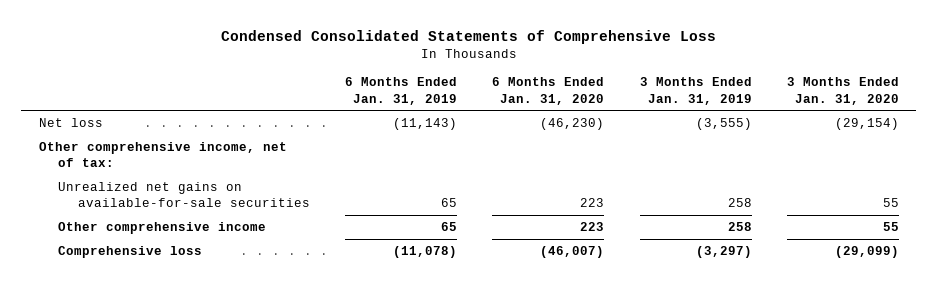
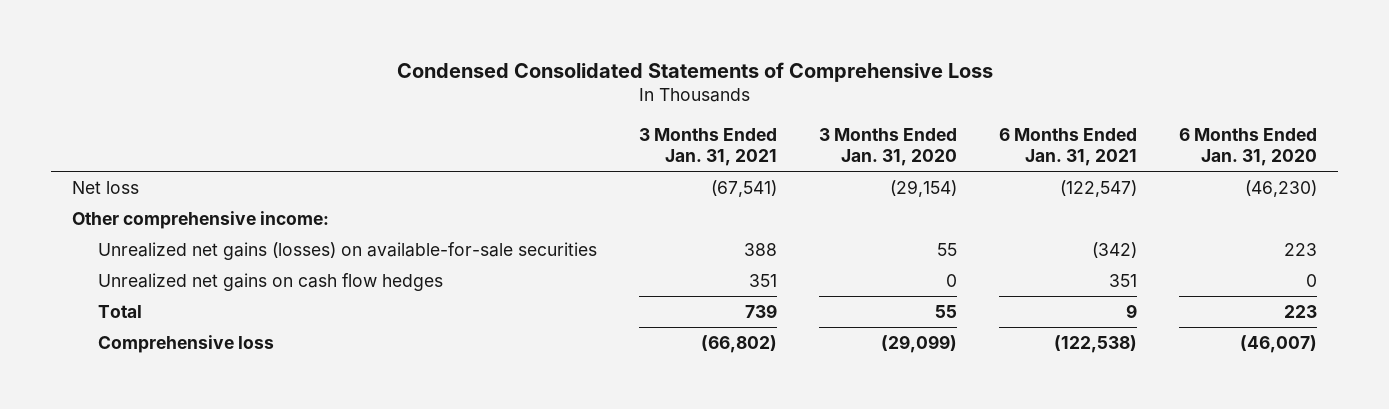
[345,77,458,105] 6 Months Ended Jan. 31, 2019 -> none
[639,77,752,105] 3 Months Ended Jan. 31, 2019 -> none
none -> [639,127,778,167] 3 Months Ended Jan. 31, 2021
none -> [999,127,1138,167] 6 Months Ended Jan. 31, 2021
[38,141,287,168] Other comprehensive income, net of tax: -> [71,211,329,230] Other comprehensive income:
[58,181,311,208] Unrealized net gains on available-for-sale securities -> [98,242,598,261] Unrealized net gains (losses) on available-for-sale securities
none -> [98,273,444,292] Unrealized net gains on cash flow hedges
[58,221,267,234] Other comprehensive income -> [98,305,143,319] Total

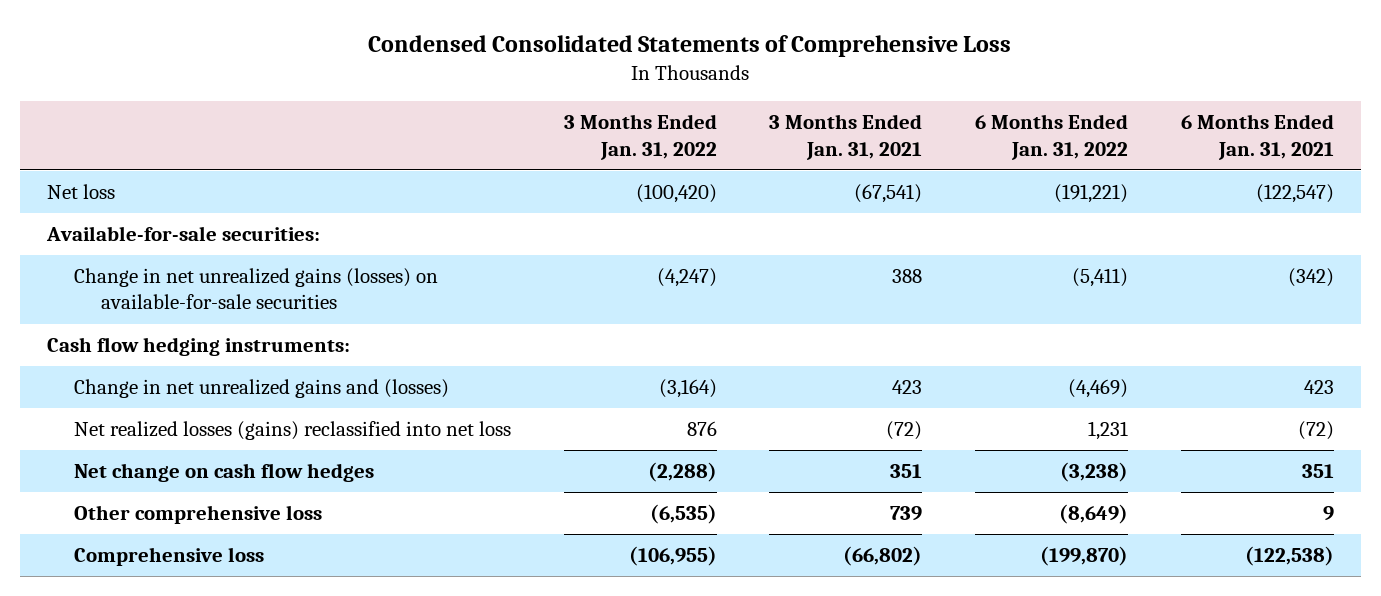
[819,127,958,167] 3 Months Ended Jan. 31, 2020 -> none
[1179,127,1318,167] 6 Months Ended Jan. 31, 2020 -> none
none -> [563,114,717,160] 3 Months Ended Jan. 31, 2022
none -> [975,114,1129,160] 6 Months Ended Jan. 31, 2022
[71,211,329,230] Other comprehensive income: -> [45,226,320,242] Available-for-sale securities:
[98,242,598,261] Unrealized net gains (losses) on available-for-sale securities -> [73,268,438,310] Change in net unrealized gains (losses) on available-for-sale securities
none -> [46,337,350,357] Cash flow hedging instruments:
none -> [73,379,449,399] Change in net unrealized gains and (losses)
none -> [73,421,511,441] Net realized losses (gains) reclassified into net loss
[98,273,444,292] Unrealized net gains on cash flow hedges -> [73,463,374,483] Net change on cash flow hedges
[98,305,143,319] Total -> [73,505,322,525] Other comprehensive loss

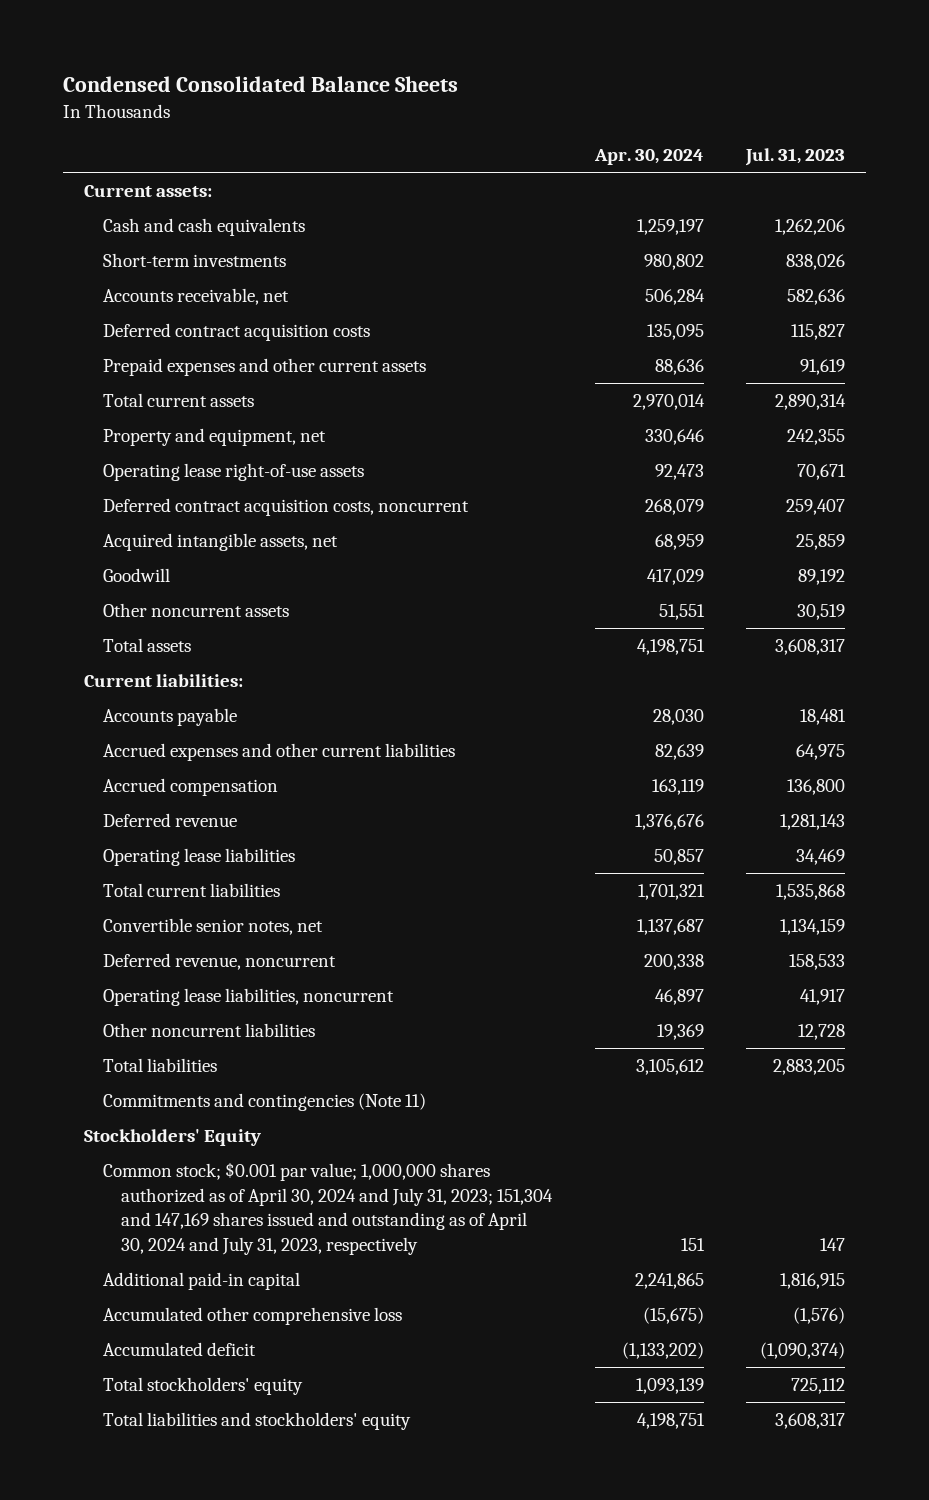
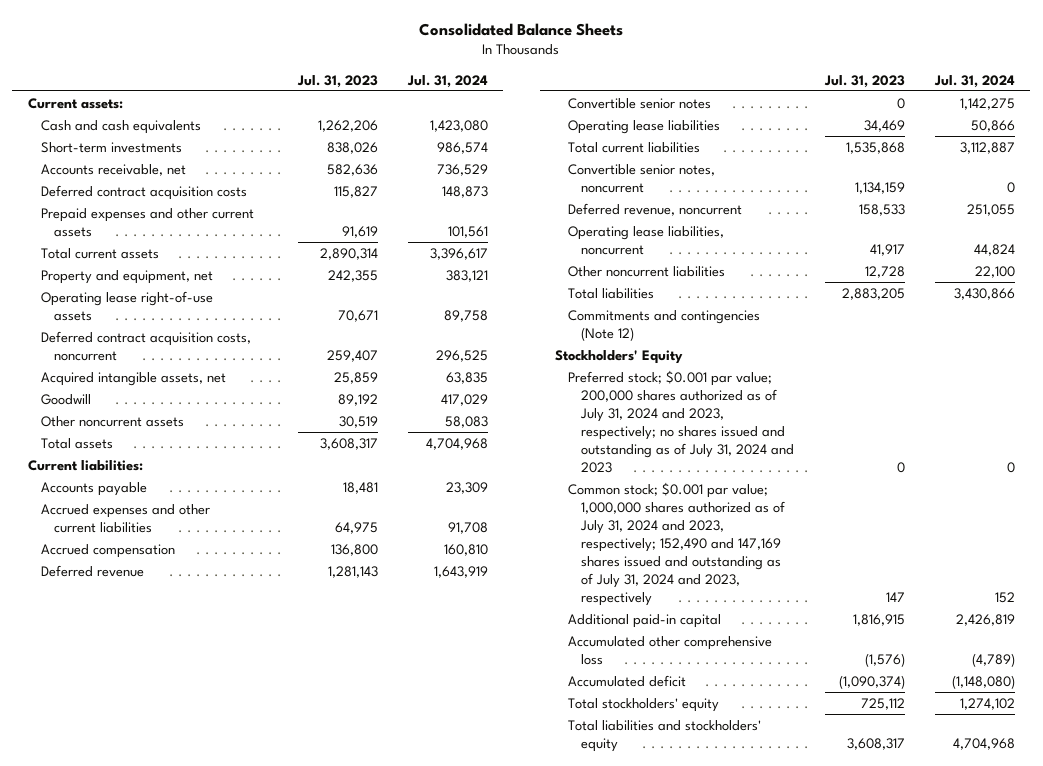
[62,76,458,93] Condensed Consolidated Balance Sheets -> [419,22,624,36] Consolidated Balance Sheets
[593,149,704,166] Apr. 30, 2024 -> none
none -> [407,74,489,88] Jul. 31, 2024
none -> [568,97,712,109] Convertible senior notes
[102,918,323,936] Convertible senior notes, net -> [568,163,716,193] Convertible senior notes, noncurrent
[102,1093,426,1112] Commitments and contingencies (Note 11) -> [568,309,761,341] Commitments and contingencies (Note 12)
none -> [568,369,795,473] Preferred stock; $0.001 par value; 200,000 shares authorized as of July 31, 2024 and 2023, respectively; no shares issued and outstanding as of July 31, 2024 and 2023
[102,1162,554,1255] Common stock; $0.001 par value; 1,000,000 shares authorized as of April 30, 2024 and July 31, 2023; 151,304 and 147,169 shares issued and outstanding as of April 30, 2024 and July 31, 2023, respectively -> [568,481,786,606] Common stock; $0.001 par value; 1,000,000 shares authorized as of July 31, 2024 and 2023, respectively; 152,490 and 147,169 shares issued and outstanding as of July 31, 2024 and 2023, respectively

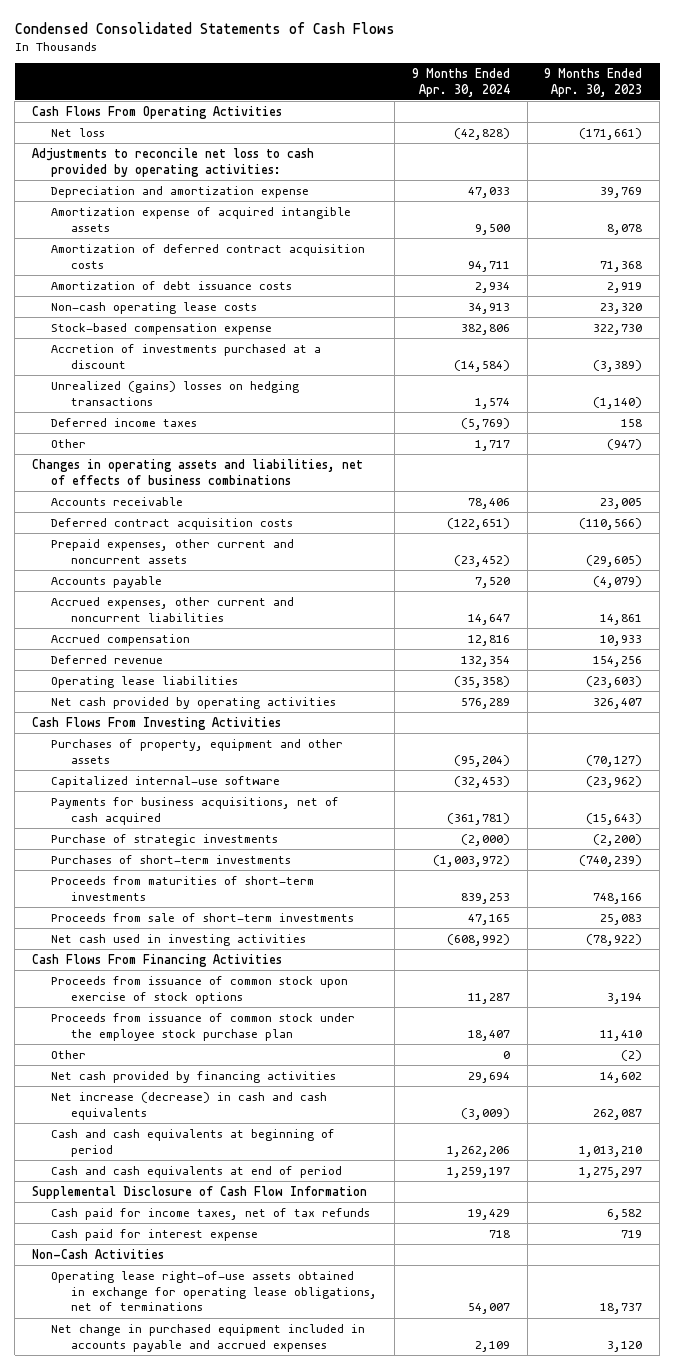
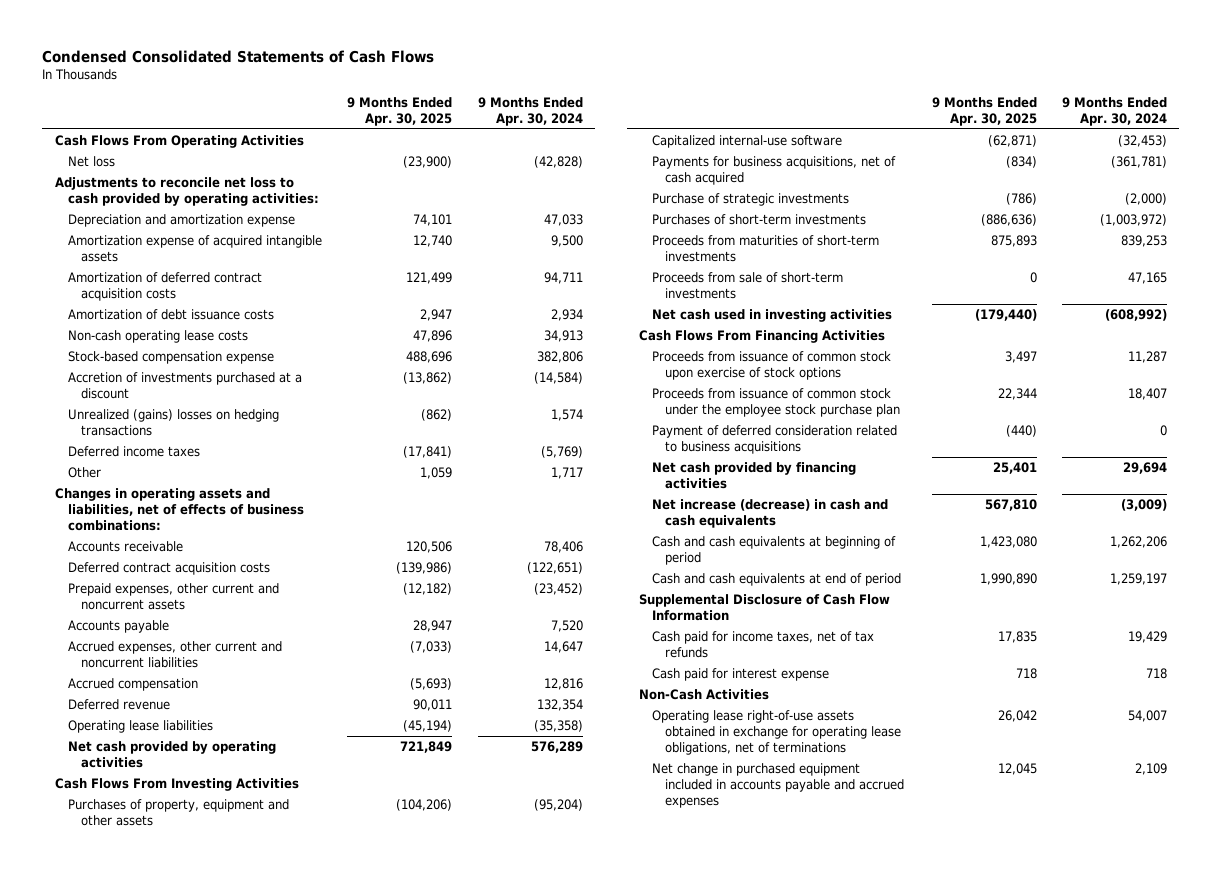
[544,67,643,97] 9 Months Ended Apr. 30, 2023 -> none
none -> [347,96,453,126] 9 Months Ended Apr. 30, 2025
[31,458,363,485] Changes in operating assets and liabilities, net of effects of business combinations -> [55,488,305,532] Changes in operating assets and liabilities, net of effects of business combinations:
[51,1049,87,1059] Other -> none
none -> [652,425,898,455] Payment of deferred consideration related to business acquisitions

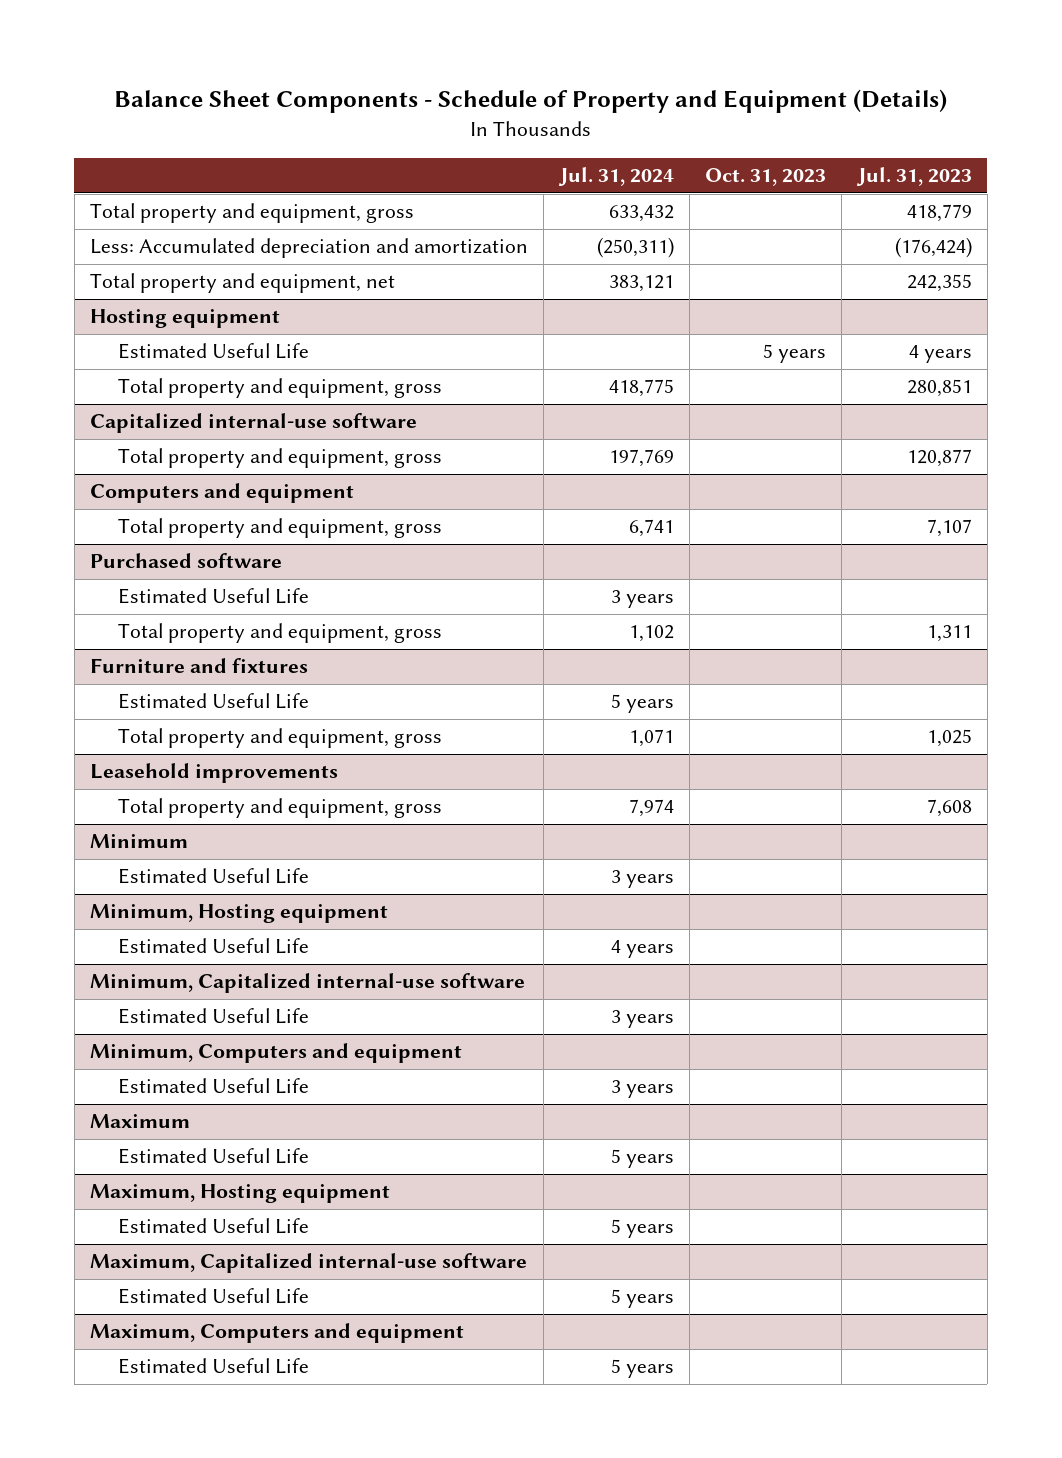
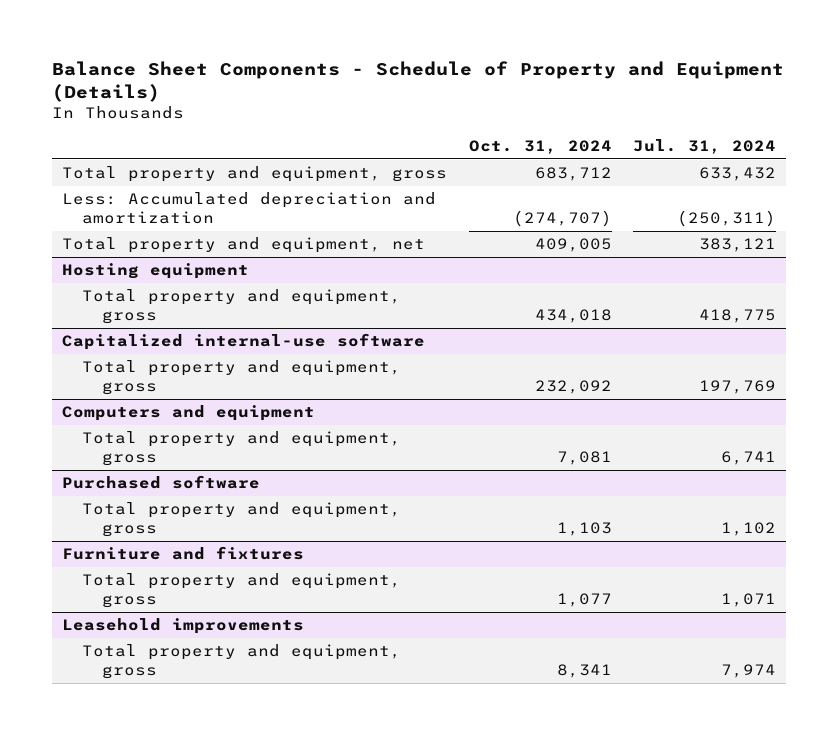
[705,168,827,187] Oct. 31, 2023 -> none
[855,167,972,187] Jul. 31, 2023 -> none
none -> [468,139,612,154] Oct. 31, 2024
[117,343,309,360] Estimated Useful Life -> none
[117,588,309,605] Estimated Useful Life -> none
[117,693,309,710] Estimated Useful Life -> none
[89,834,188,849] Minimum -> none
[117,868,309,885] Estimated Useful Life -> none
[89,904,388,924] Minimum, Hosting equipment -> none
[117,938,309,955] Estimated Useful Life -> none
[89,973,525,994] Minimum, Capitalized internal-use software -> none
[117,1008,309,1025] Estimated Useful Life -> none
[89,1043,462,1064] Minimum, Computers and equipment -> none
[117,1078,309,1095] Estimated Useful Life -> none
[89,1114,190,1129] Maximum -> none
[117,1148,309,1165] Estimated Useful Life -> none
[89,1184,390,1204] Maximum, Hosting equipment -> none
[117,1218,309,1235] Estimated Useful Life -> none
[89,1253,527,1274] Maximum, Capitalized internal-use software -> none
[117,1288,309,1305] Estimated Useful Life -> none
[89,1323,464,1344] Maximum, Computers and equipment -> none
[117,1358,309,1375] Estimated Useful Life -> none

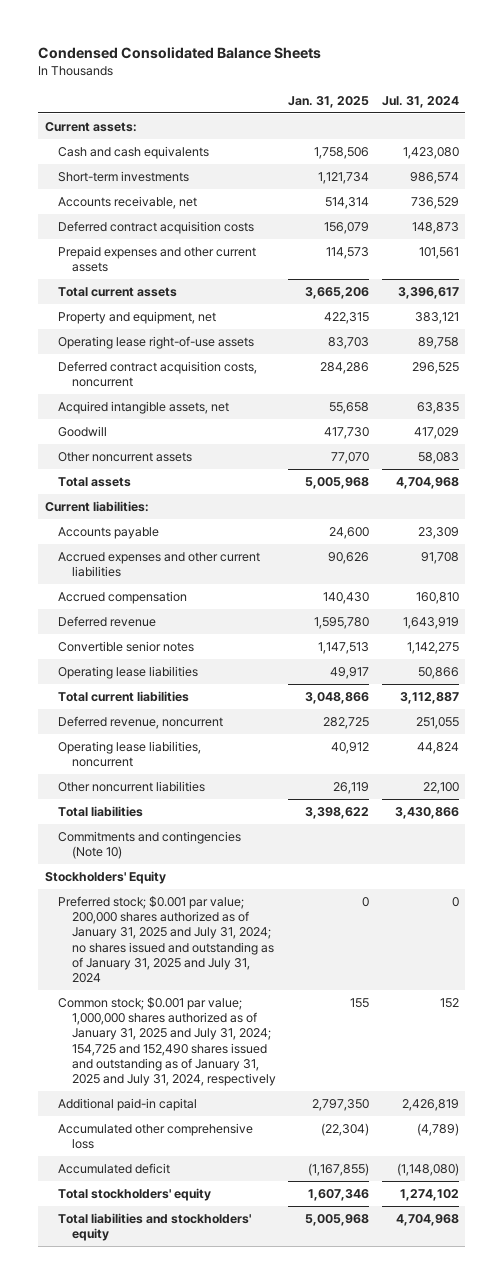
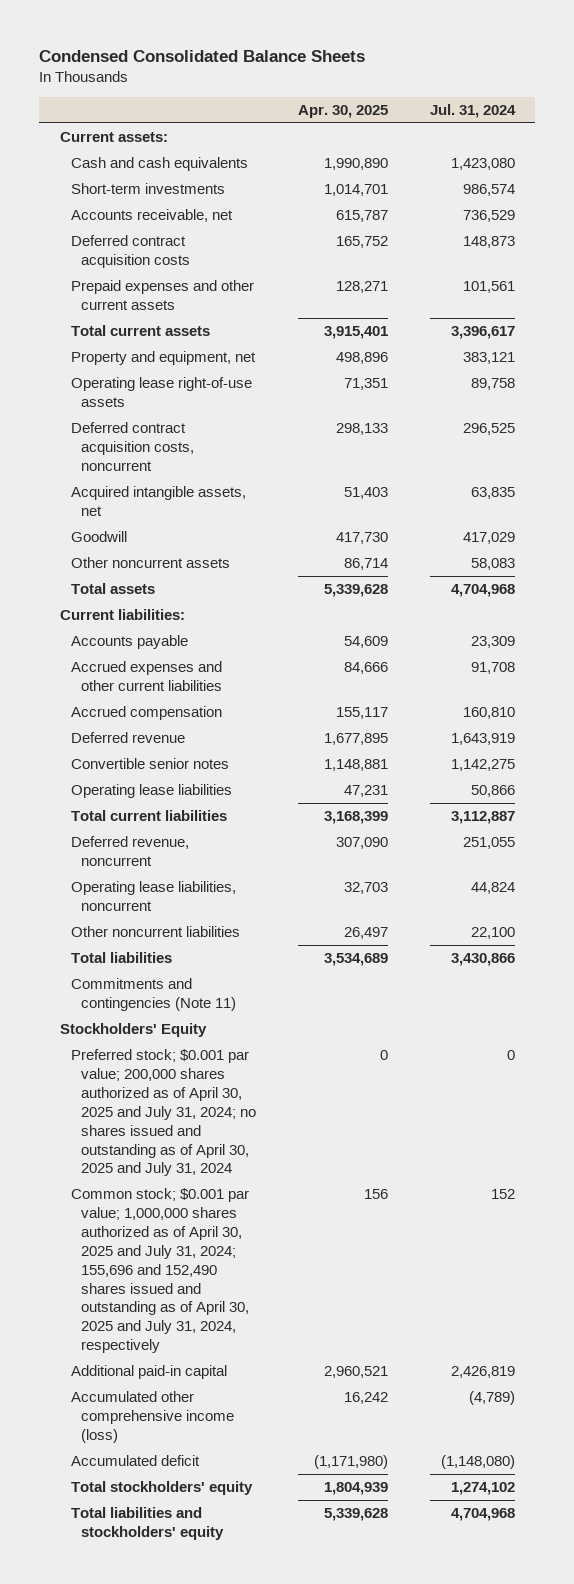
[288,95,370,108] Jan. 31, 2025 -> none
none -> [298,104,389,118] Apr. 30, 2025
[58,830,242,860] Commitments and contingencies (Note 10) -> [70,978,237,1011] Commitments and contingencies (Note 11)
[58,895,274,983] Preferred stock; $0.001 par value; 200,000 shares authorized as of January 31, 2025 and July 31, 2024; no shares issued and outstanding as of January 31, 2025 and July 31, 2024 -> [70,1049,257,1177] Preferred stock; $0.001 par value; 200,000 shares authorized as of April 30, 2025 and July 31, 2024; no shares issued and outstanding as of April 30, 2025 and July 31, 2024
[58,996,276,1086] Common stock; $0.001 par value; 1,000,000 shares authorized as of January 31, 2025 and July 31, 2024; 154,725 and 152,490 shares issued and outstanding as of January 31, 2025 and July 31, 2024, respectively -> [70,1188,250,1354] Common stock; $0.001 par value; 1,000,000 shares authorized as of April 30, 2025 and July 31, 2024; 155,696 and 152,490 shares issued and outstanding as of April 30, 2025 and July 31, 2024, respectively
[58,1122,254,1150] Accumulated other comprehensive loss -> [70,1391,235,1443] Accumulated other comprehensive income (loss)

